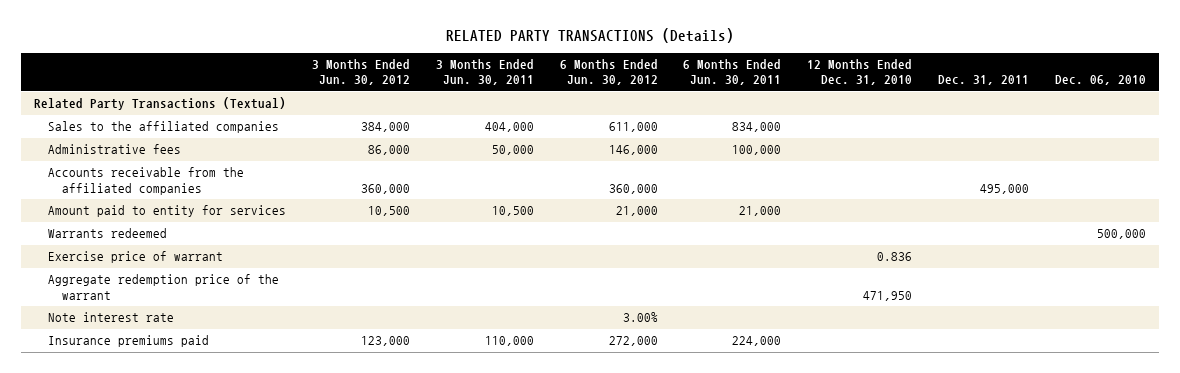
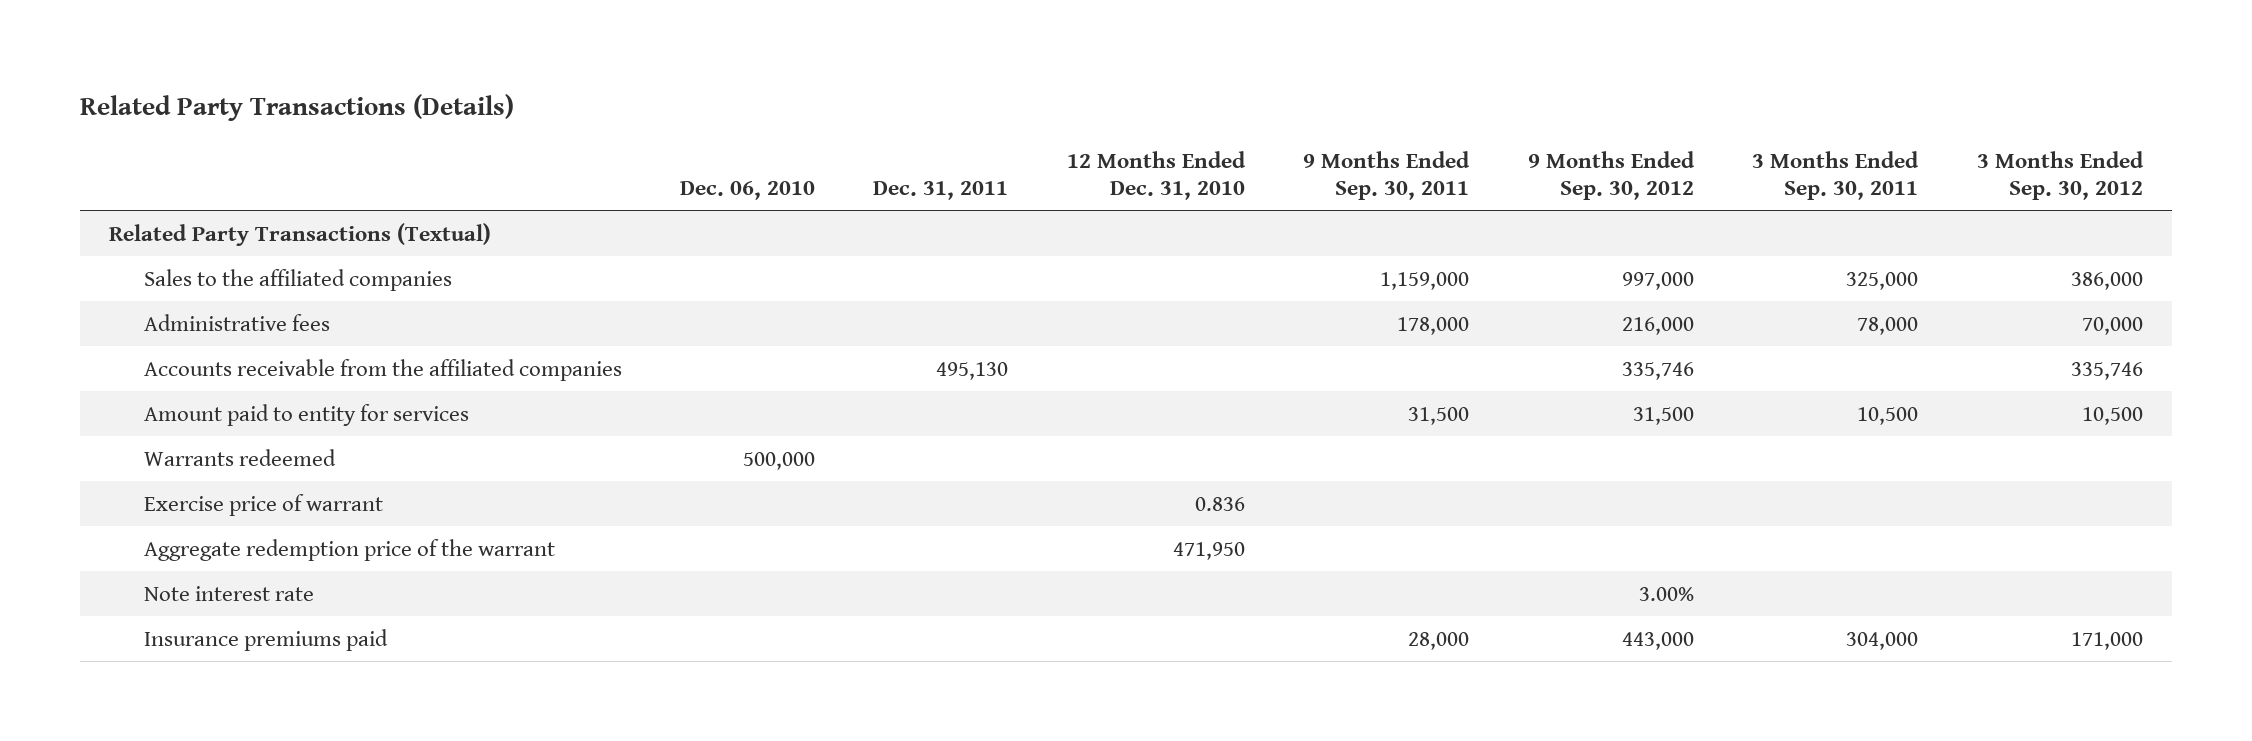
[445,28,734,44] RELATED PARTY TRANSACTIONS (Details) -> [79,94,514,122] Related Party Transactions (Details)
[311,59,410,86] 3 Months Ended Jun. 30, 2012 -> none
[435,59,534,86] 3 Months Ended Jun. 30, 2011 -> none
[559,59,658,86] 6 Months Ended Jun. 30, 2012 -> none
[683,59,782,86] 6 Months Ended Jun. 30, 2011 -> none
none -> [1303,150,1471,200] 9 Months Ended Sep. 30, 2011
none -> [1527,150,1695,200] 9 Months Ended Sep. 30, 2012
none -> [1752,150,1920,200] 3 Months Ended Sep. 30, 2011
none -> [1976,150,2144,200] 3 Months Ended Sep. 30, 2012
[980,183,1030,194] 495,000 -> [936,361,1009,380] 495,130

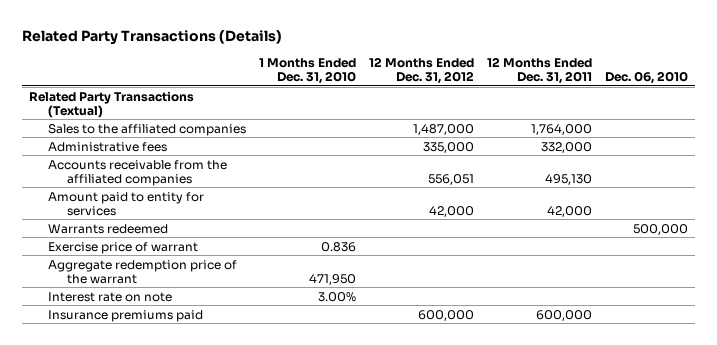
[873,180,1009,200] Dec. 31, 2011 -> none
[1066,150,1246,200] 12 Months Ended Dec. 31, 2010 -> none
[1303,150,1471,200] 9 Months Ended Sep. 30, 2011 -> none
[1527,150,1695,200] 9 Months Ended Sep. 30, 2012 -> none
[1752,150,1920,200] 3 Months Ended Sep. 30, 2011 -> none
[1976,150,2144,200] 3 Months Ended Sep. 30, 2012 -> none
none -> [259,57,357,85] 1 Months Ended Dec. 31, 2010
none -> [369,56,475,85] 12 Months Ended Dec. 31, 2012
none -> [487,56,593,85] 12 Months Ended Dec. 31, 2011
[143,585,314,601] Note interest rate -> [48,291,173,302] Interest rate on note

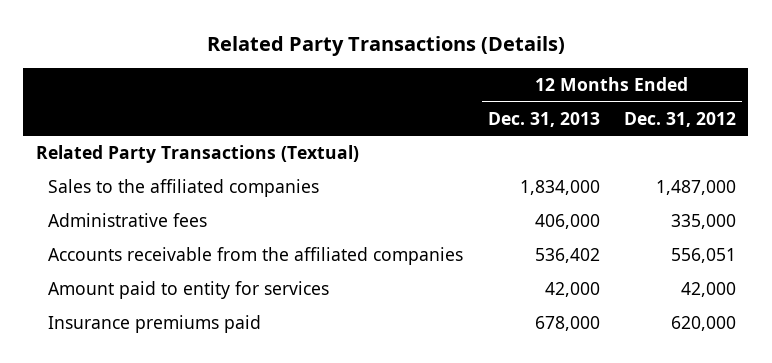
[259,57,357,85] 1 Months Ended Dec. 31, 2010 -> none
[487,56,593,85] 12 Months Ended Dec. 31, 2011 -> none
[605,71,689,85] Dec. 06, 2010 -> none
none -> [487,111,600,127] Dec. 31, 2013
[48,223,169,234] Warrants redeemed -> none
[48,241,199,254] Exercise price of warrant -> none
[48,259,238,284] Aggregate redemption price of the warrant -> none
[48,291,173,302] Interest rate on note -> none
[418,309,475,321] 600,000 -> [671,316,737,332] 620,000

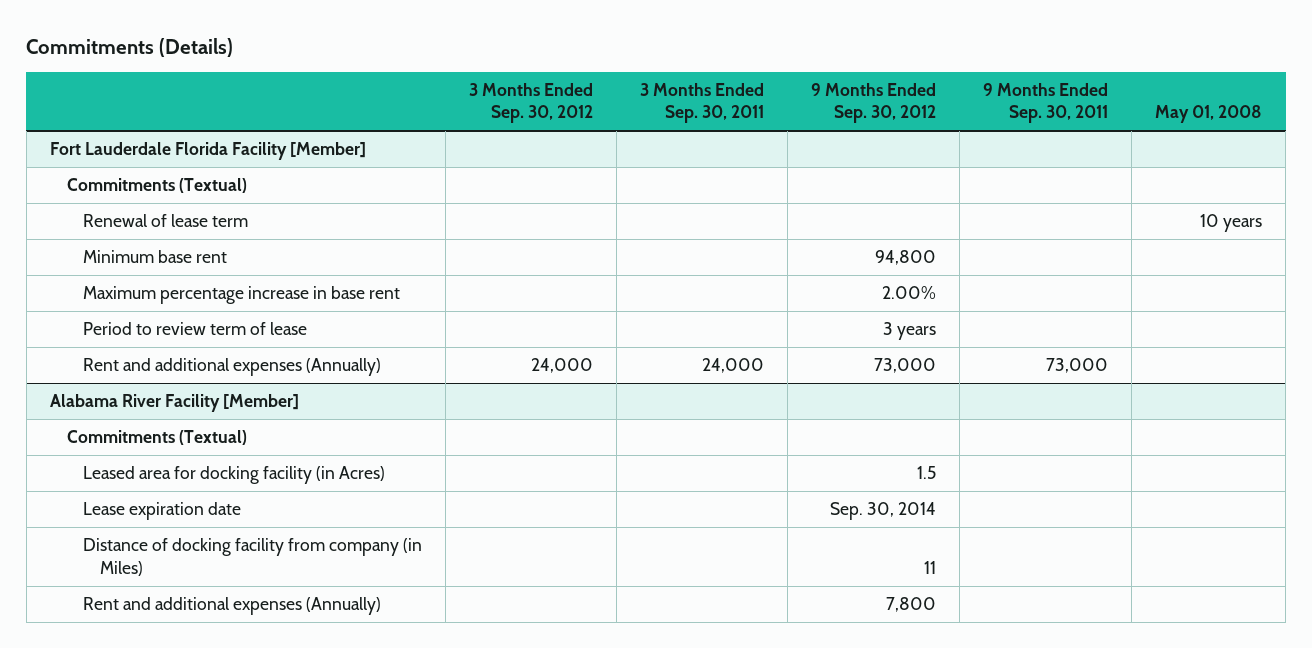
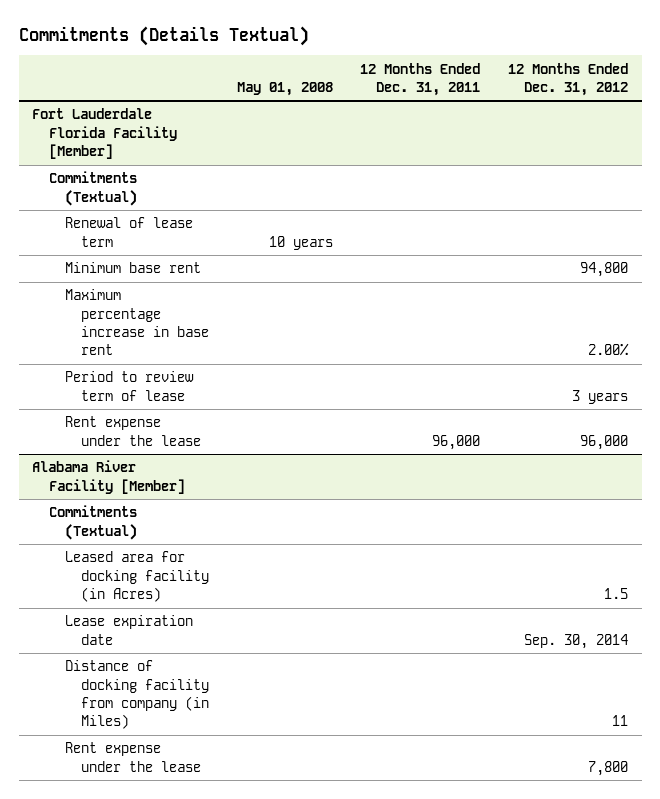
[26,37,234,57] Commitments (Details) -> [18,25,309,46] Commitments (Details Textual)
[469,82,594,124] 3 Months Ended Sep. 30, 2012 -> none
[640,82,765,124] 3 Months Ended Sep. 30, 2011 -> none
[811,82,937,124] 9 Months Ended Sep. 30, 2012 -> none
[983,82,1109,124] 9 Months Ended Sep. 30, 2011 -> none
none -> [360,62,481,96] 12 Months Ended Dec. 31, 2011
none -> [507,62,628,96] 12 Months Ended Dec. 31, 2012
[83,358,382,377] Rent and additional expenses (Annually) -> [65,416,202,446] Rent expense under the lease
[83,597,382,616] Rent and additional expenses (Annually) -> [65,742,202,772] Rent expense under the lease

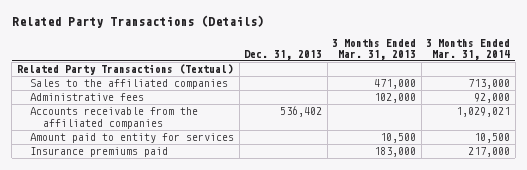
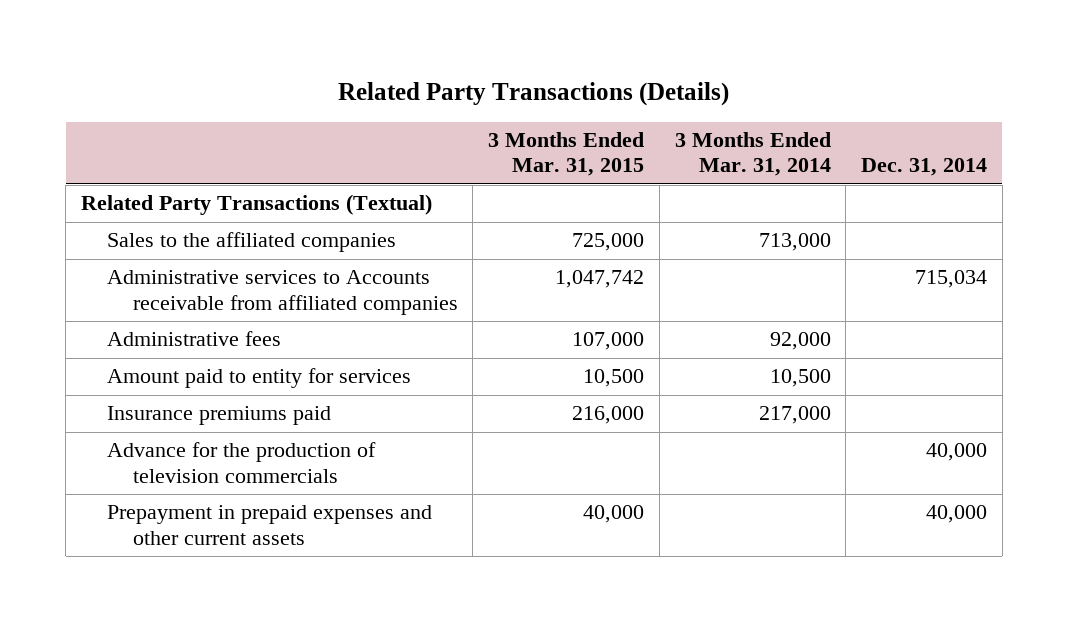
[244,50,323,61] Dec. 31, 2013 -> none
[332,38,417,61] 3 Months Ended Mar. 31, 2013 -> none
none -> [488,132,645,177] 3 Months Ended Mar. 31, 2015
none -> [861,158,988,177] Dec. 31, 2014
none -> [106,270,458,315] Administrative services to Accounts receivable from affiliated companies
[30,107,199,129] Accounts receivable from the affiliated companies -> none
none -> [106,442,376,483] Advance for the production of television commercials
none -> [106,505,432,545] Prepayment in prepaid expenses and other current assets

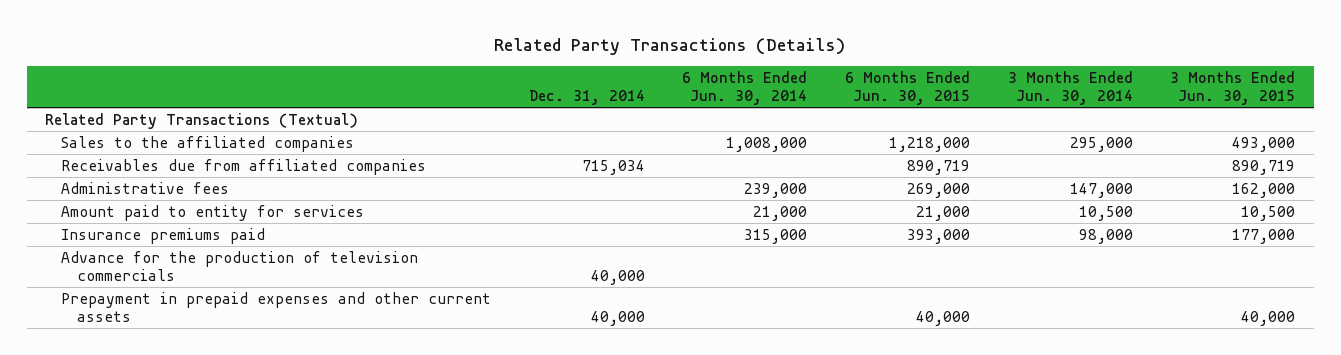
[488,132,645,177] 3 Months Ended Mar. 31, 2015 -> none
[674,132,831,177] 3 Months Ended Mar. 31, 2014 -> none
none -> [682,70,808,106] 6 Months Ended Jun. 30, 2014
none -> [844,70,970,106] 6 Months Ended Jun. 30, 2015
none -> [1007,70,1133,106] 3 Months Ended Jun. 30, 2014
none -> [1170,70,1296,106] 3 Months Ended Jun. 30, 2015
[106,270,458,315] Administrative services to Accounts receivable from affiliated companies -> [61,158,427,175] Receivables due from affiliated companies

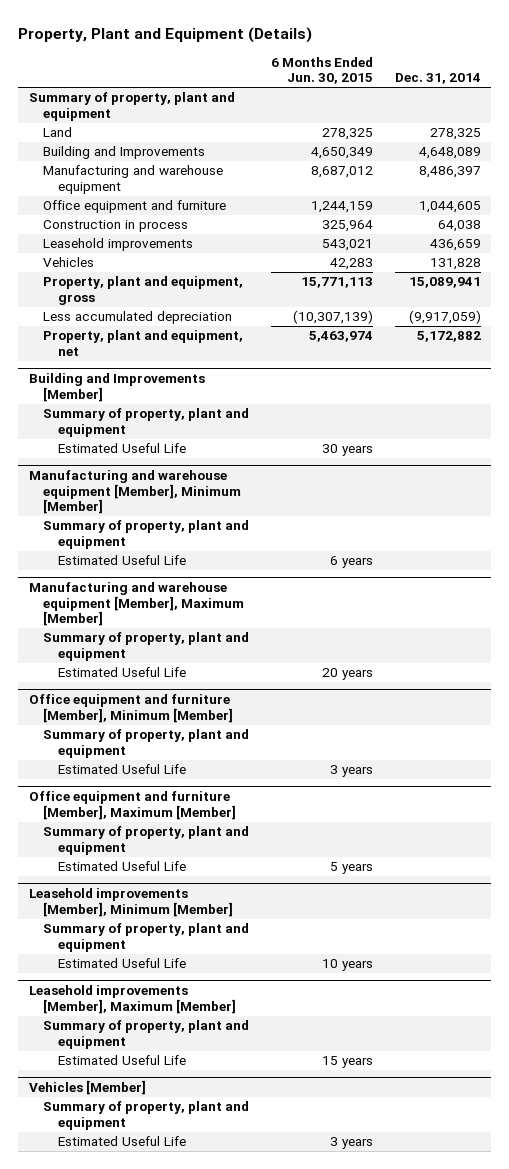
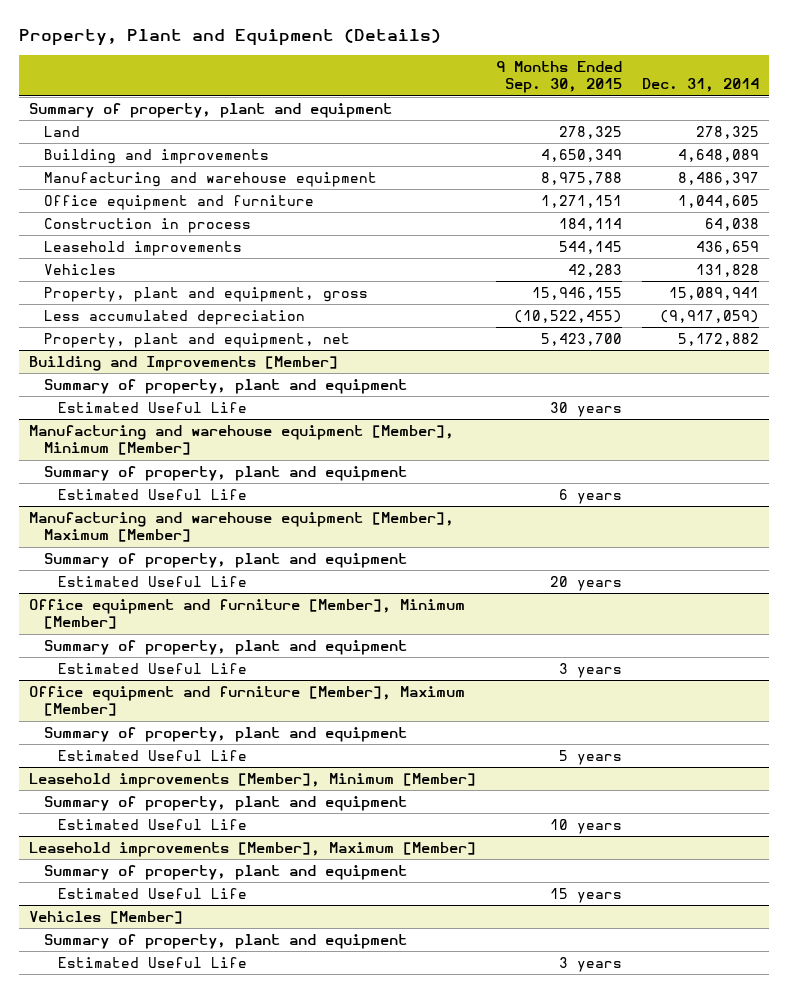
[270,56,373,85] 6 Months Ended Jun. 30, 2015 -> none
none -> [496,60,623,94] 9 Months Ended Sep. 30, 2015
[43,146,206,160] Building and Improvements -> [43,149,269,165] Building and improvements

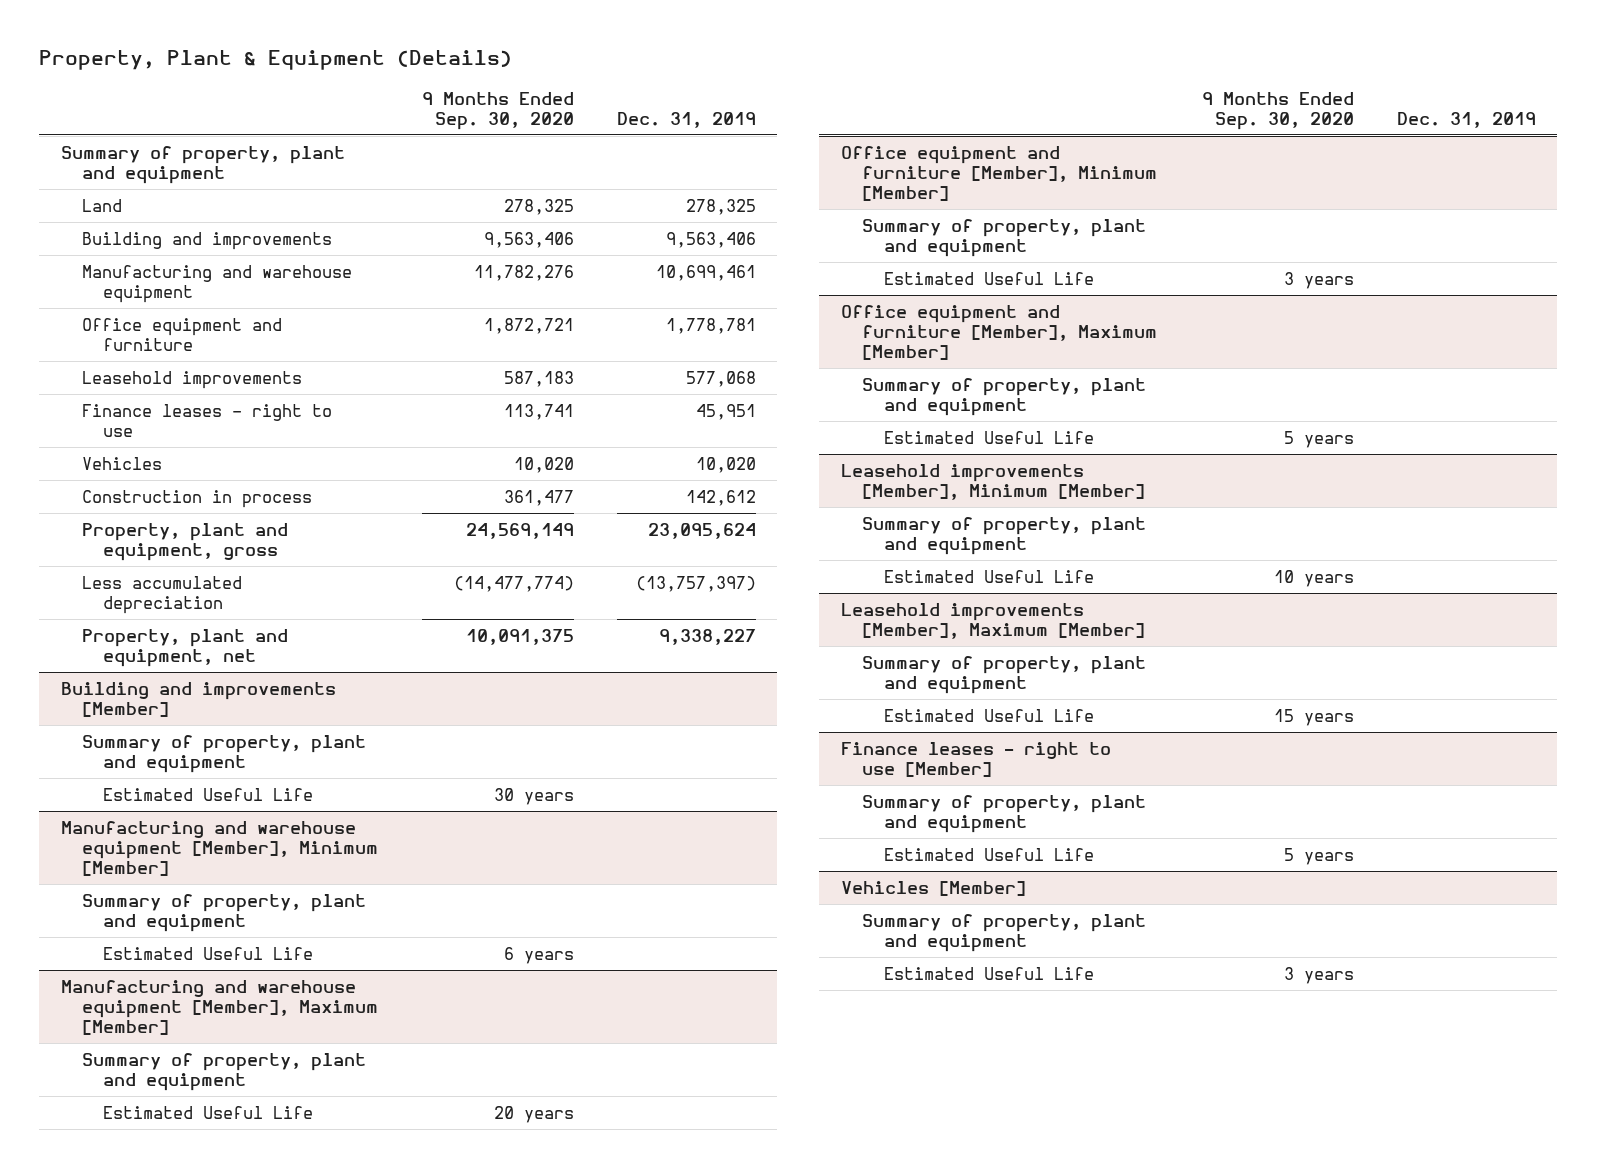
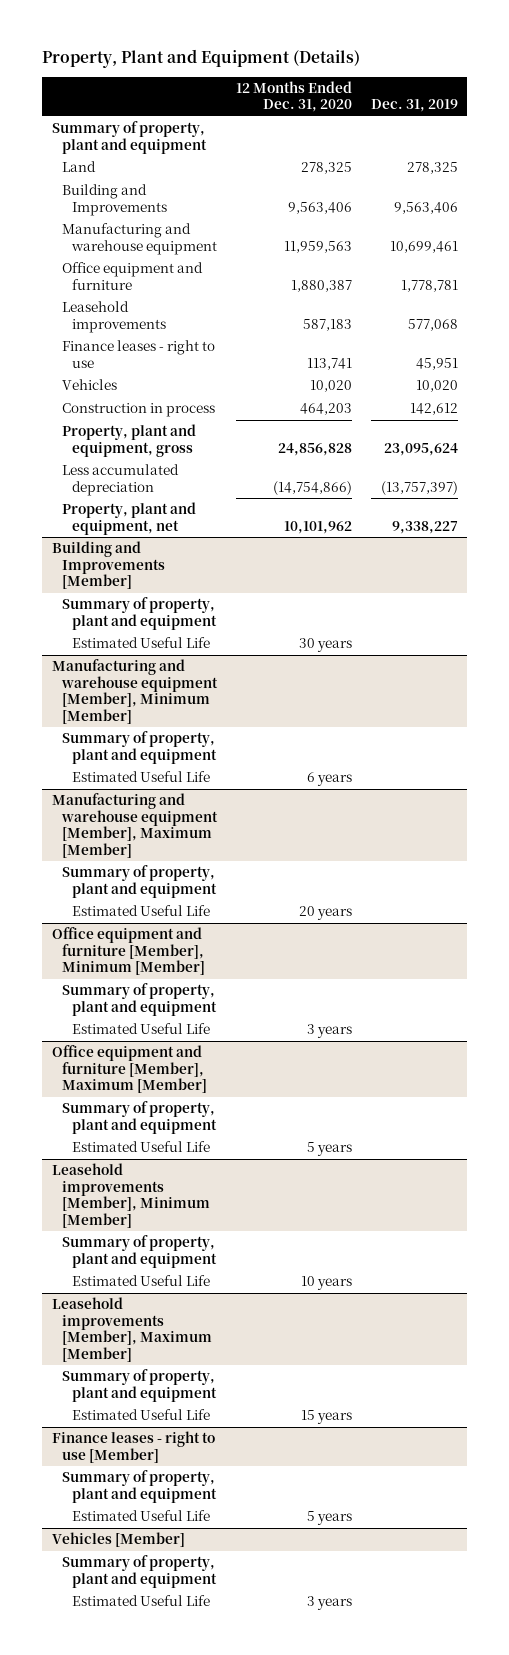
[39,50,513,71] Property, Plant & Equipment (Details) -> [42,49,361,69] Property, Plant and Equipment (Details)
[421,91,574,130] 9 Months Ended Sep. 30, 2020 -> none
none -> [235,80,352,113] 12 Months Ended Dec. 31, 2020
[82,231,333,250] Building and improvements -> [61,184,167,216] Building and Improvements
[60,681,336,717] Building and improvements [Member] -> [51,541,165,590] Building and Improvements [Member]

